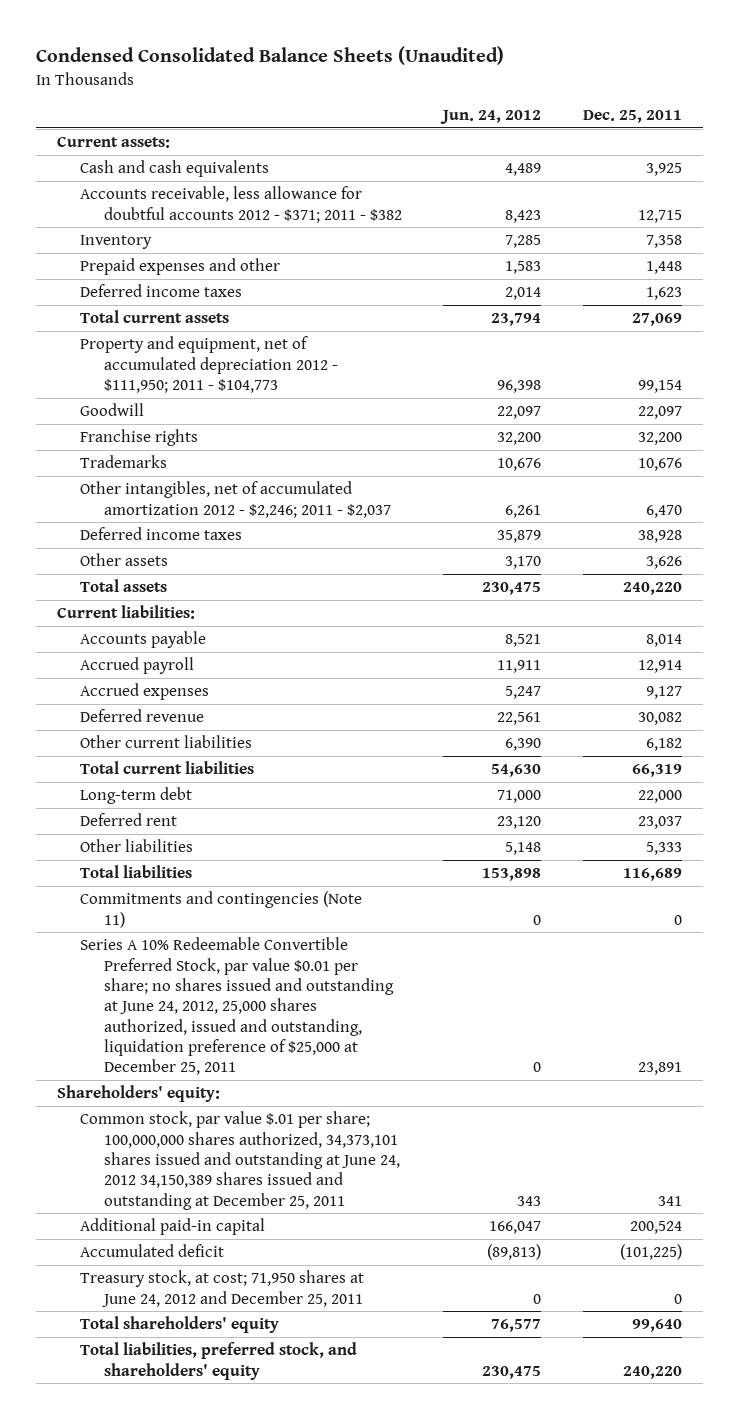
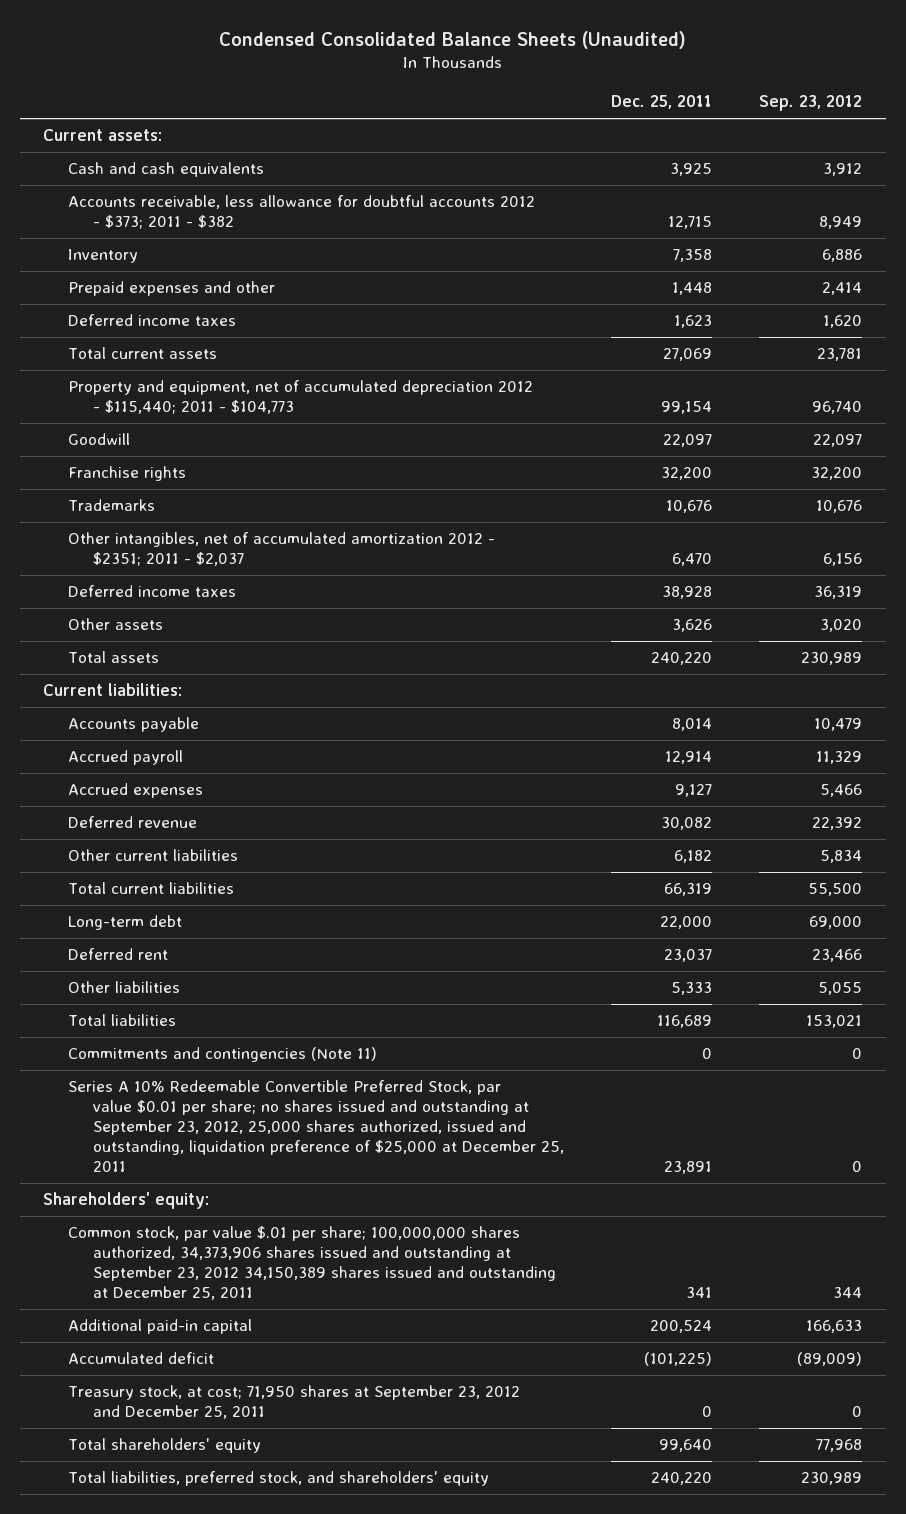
[440,110,542,125] Jun. 24, 2012 -> none
none -> [759,95,863,112] Sep. 23, 2012
[80,186,402,223] Accounts receivable, less allowance for doubtful accounts 2012 - $371; 2011 - $382 -> [68,195,536,230] Accounts receivable, less allowance for doubtful accounts 2012 - $373; 2011 - $382
[80,336,338,393] Property and equipment, net of accumulated depreciation 2012 - $111,950; 2011 - $104,773 -> [68,380,534,415] Property and equipment, net of accumulated depreciation 2012 - $115,440; 2011 - $104,773
[80,481,391,518] Other intangibles, net of accumulated amortization 2012 - $2,246; 2011 - $2,037 -> [68,532,496,567] Other intangibles, net of accumulated amortization 2012 - $2351; 2011 - $2,037
[80,937,394,1076] Series A 10% Redeemable Convertible Preferred Stock, par value $0.01 per share; no shares issued and outstanding at June 24, 2012, 25,000 shares authorized, issued and outstanding, liquidation preference of $25,000 at December 25, 2011 -> [68,1080,565,1173] Series A 10% Redeemable Convertible Preferred Stock, par value $0.01 per share; no shares issued and outstanding at September 23, 2012, 25,000 shares authorized, issued and outstanding, liquidation preference of $25,000 at December 25, 2011
[80,1111,400,1210] Common stock, par value $.01 per share; 100,000,000 shares authorized, 34,373,101 shares issued and outstanding at June 24, 2012 34,150,389 shares issued and outstanding at December 25, 2011 -> [68,1226,557,1301] Common stock, par value $.01 per share; 100,000,000 shares authorized, 34,373,906 shares issued and outstanding at September 23, 2012 34,150,389 shares issued and outstanding at December 25, 2011
[80,1270,365,1307] Treasury stock, at cost; 71,950 shares at June 24, 2012 and December 25, 2011 -> [68,1385,521,1420] Treasury stock, at cost; 71,950 shares at September 23, 2012 and December 25, 2011

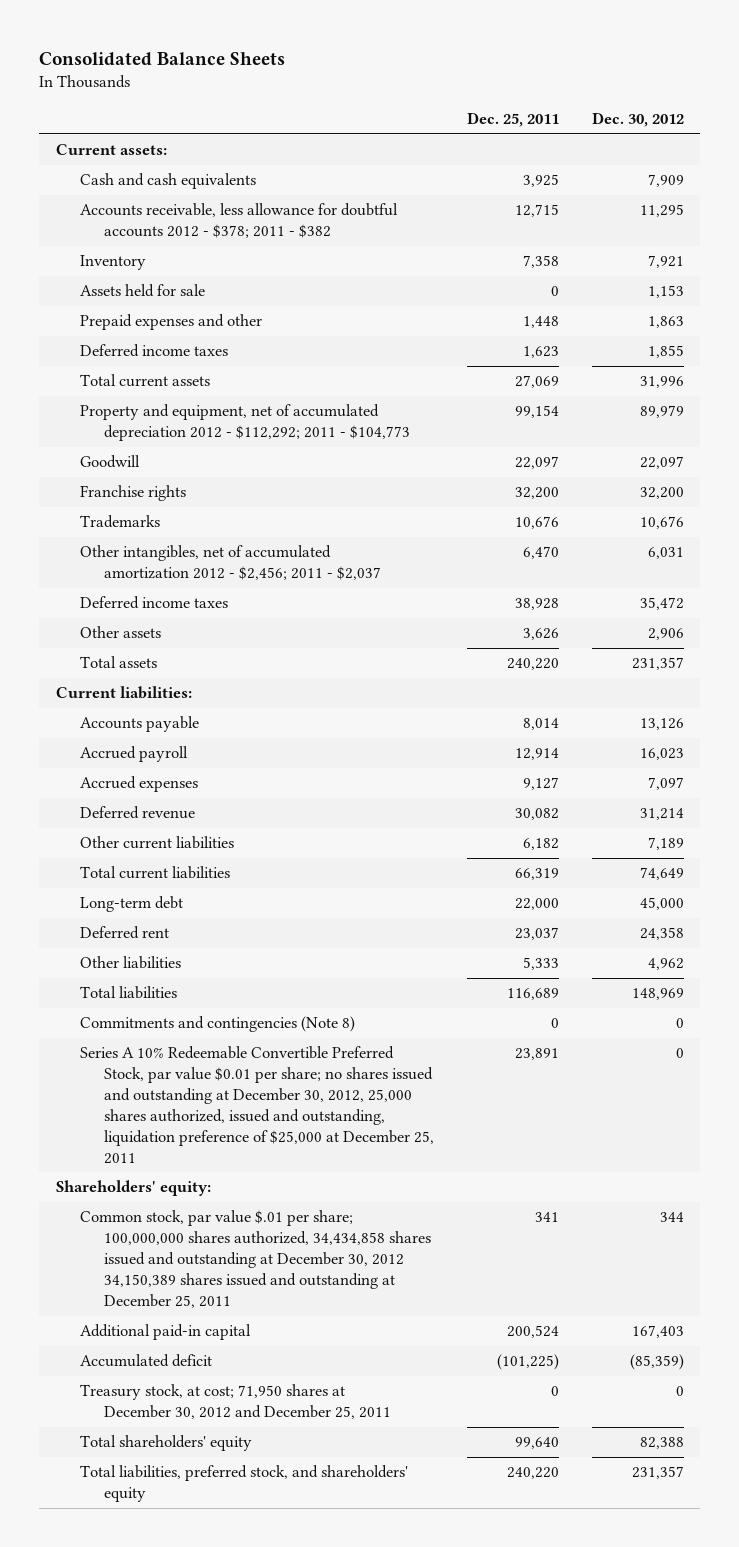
[218,30,686,49] Condensed Consolidated Balance Sheets (Unaudited) -> [39,51,286,66] Consolidated Balance Sheets
[759,95,863,112] Sep. 23, 2012 -> none
none -> [591,111,684,127] Dec. 30, 2012
[68,195,536,230] Accounts receivable, less allowance for doubtful accounts 2012 - $373; 2011 - $382 -> [79,203,398,239] Accounts receivable, less allowance for doubtful accounts 2012 - $378; 2011 - $382
none -> [79,284,205,298] Assets held for sale
[68,380,534,415] Property and equipment, net of accumulated depreciation 2012 - $115,440; 2011 - $104,773 -> [79,404,411,442] Property and equipment, net of accumulated depreciation 2012 - $112,292; 2011 - $104,773
[68,532,496,567] Other intangibles, net of accumulated amortization 2012 - $2351; 2011 - $2,037 -> [79,545,382,581] Other intangibles, net of accumulated amortization 2012 - $2,456; 2011 - $2,037
[68,1047,378,1063] Commitments and contingencies (Note 11) -> [79,1016,355,1033] Commitments and contingencies (Note 8)
[68,1080,565,1173] Series A 10% Redeemable Convertible Preferred Stock, par value $0.01 per share; no shares issued and outstanding at September 23, 2012, 25,000 shares authorized, issued and outstanding, liquidation preference of $25,000 at December 25, 2011 -> [79,1046,435,1164] Series A 10% Redeemable Convertible Preferred Stock, par value $0.01 per share; no shares issued and outstanding at December 30, 2012, 25,000 shares authorized, issued and outstanding, liquidation preference of $25,000 at December 25, 2011
[68,1226,557,1301] Common stock, par value $.01 per share; 100,000,000 shares authorized, 34,373,906 shares issued and outstanding at September 23, 2012 34,150,389 shares issued and outstanding at December 25, 2011 -> [79,1210,432,1308] Common stock, par value $.01 per share; 100,000,000 shares authorized, 34,434,858 shares issued and outstanding at December 30, 2012 34,150,389 shares issued and outstanding at December 25, 2011
[68,1385,521,1420] Treasury stock, at cost; 71,950 shares at September 23, 2012 and December 25, 2011 -> [79,1384,392,1420] Treasury stock, at cost; 71,950 shares at December 30, 2012 and December 25, 2011

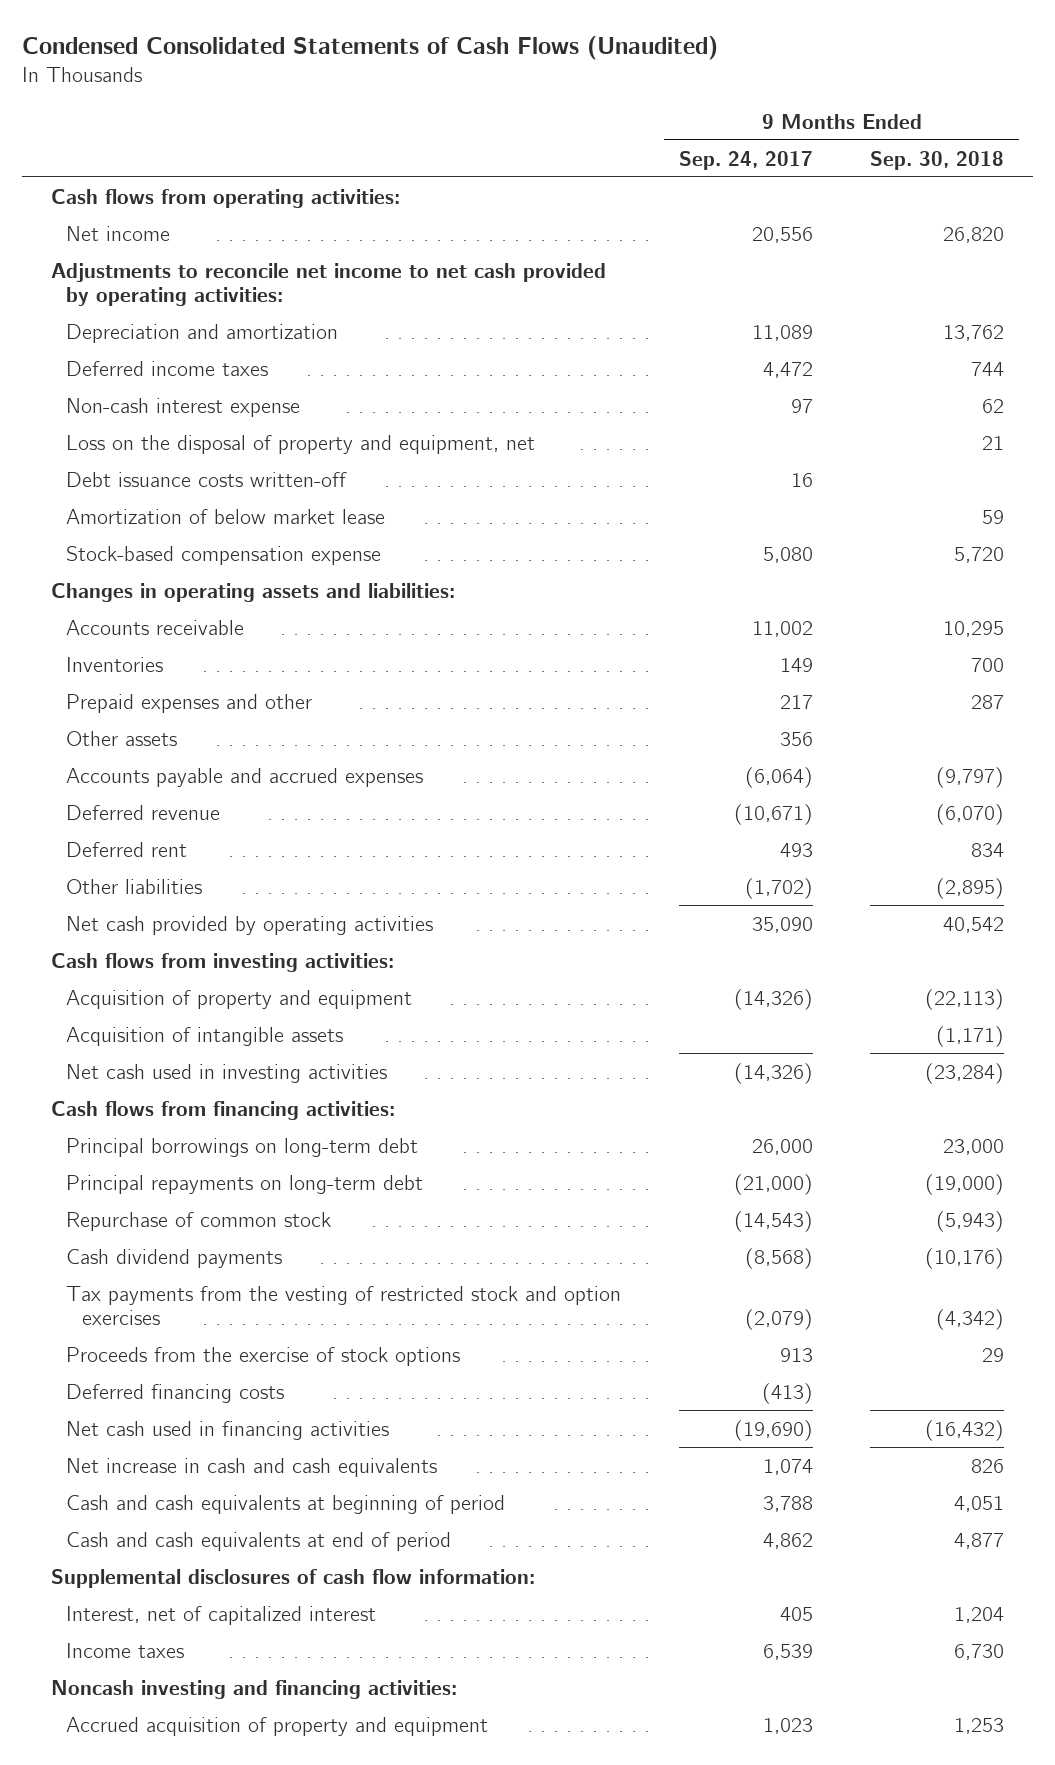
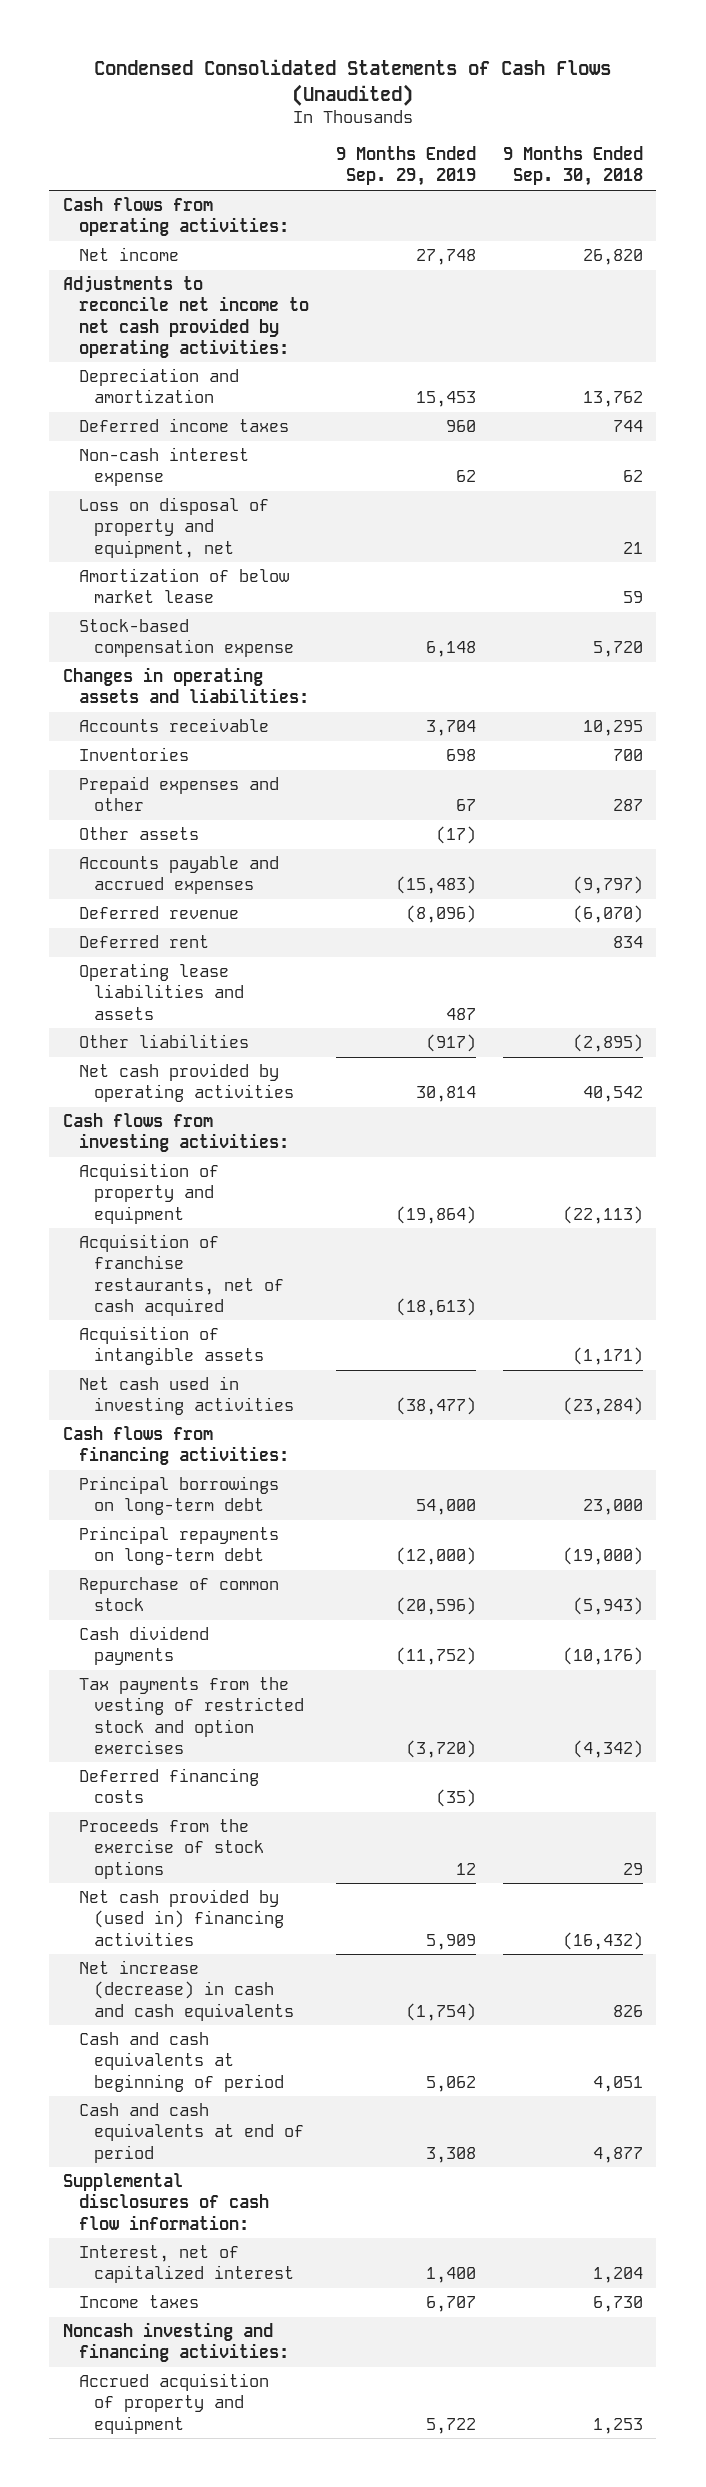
[678,150,813,170] Sep. 24, 2017 -> none
none -> [335,146,476,187] 9 Months Ended Sep. 29, 2019
[66,471,348,487] Debt issuance costs written-off -> none
[66,434,536,454] Loss on the disposal of property and equipment, net -> [78,497,269,558] Loss on disposal of property and equipment, net
none -> [78,963,245,1020] Operating lease liabilities and assets
none -> [78,1234,285,1316] Acquisition of franchise restaurants, net of cash acquired
[66,1346,461,1366] Proceeds from the exercise of stock options -> [78,1819,265,1879] Proceeds from the exercise of stock options
[66,1420,390,1440] Net cash used in financing activities -> [78,1889,285,1946] Net cash provided by (used in) financing activities
[66,1457,438,1477] Net increase in cash and cash equivalents -> [78,1960,295,2021] Net increase (decrease) in cash and cash equivalents

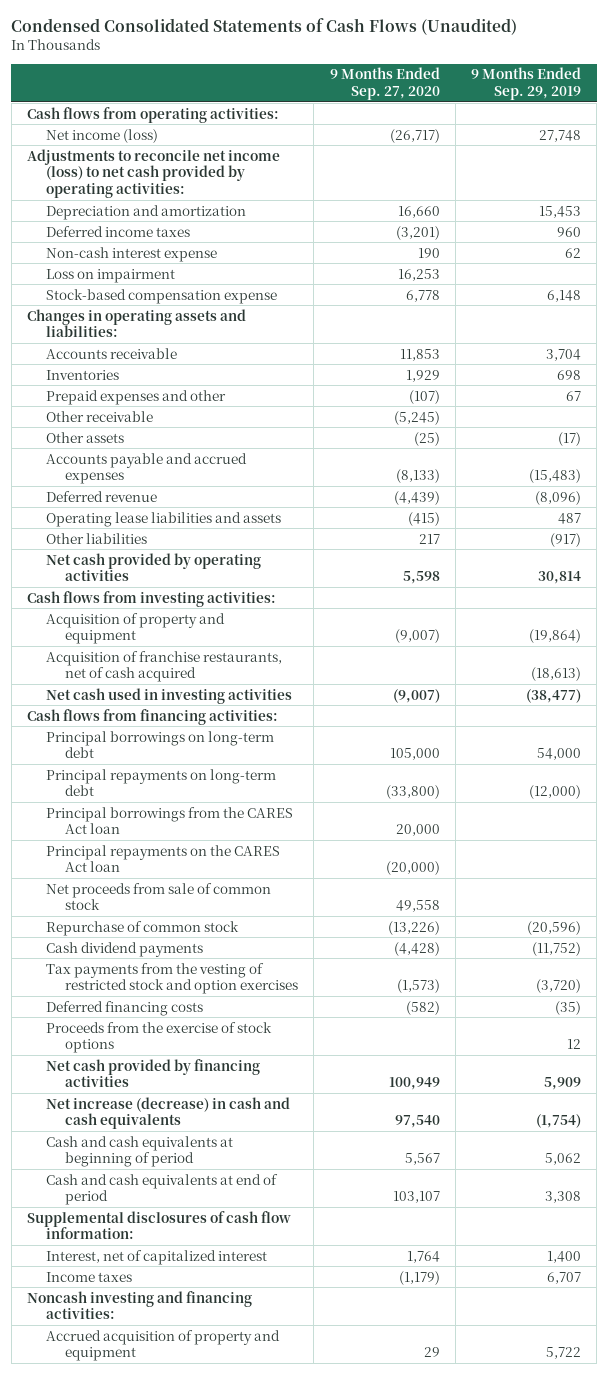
[502,146,643,187] 9 Months Ended Sep. 30, 2018 -> none
none -> [329,67,440,100] 9 Months Ended Sep. 27, 2020
[78,247,179,262] Net income -> [45,128,158,143] Net income (loss)
[62,275,309,358] Adjustments to reconcile net income to net cash provided by operating activities: -> [26,148,280,198] Adjustments to reconcile net income (loss) to net cash provided by operating activities:
[78,497,269,558] Loss on disposal of property and equipment, net -> none
[78,568,289,604] Amortization of below market lease -> none
none -> [45,268,175,283] Loss on impairment
none -> [45,410,153,422] Other receivable
[78,935,209,949] Deferred rent -> none
[78,1326,265,1366] Acquisition of intangible assets -> none
none -> [45,806,293,835] Principal borrowings from the CARES Act loan
none -> [45,844,280,873] Principal repayments on the CARES Act loan
none -> [45,882,271,911] Net proceeds from sale of common stock
[78,1889,285,1946] Net cash provided by (used in) financing activities -> [45,1058,260,1088] Net cash provided by financing activities

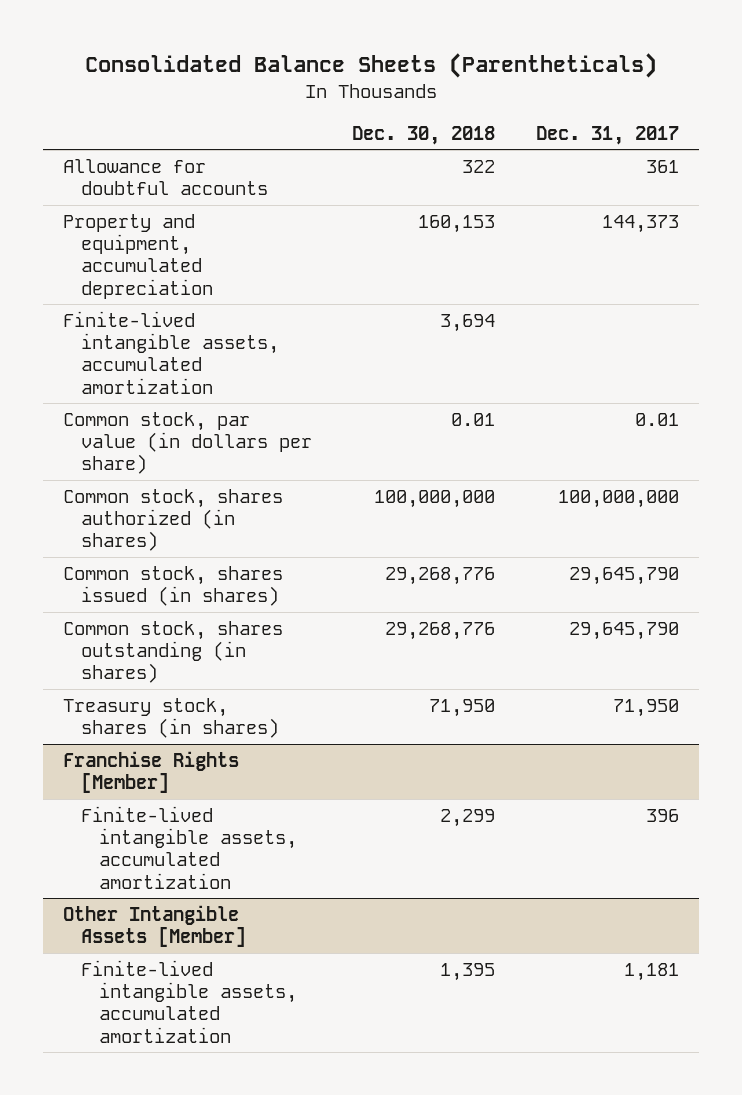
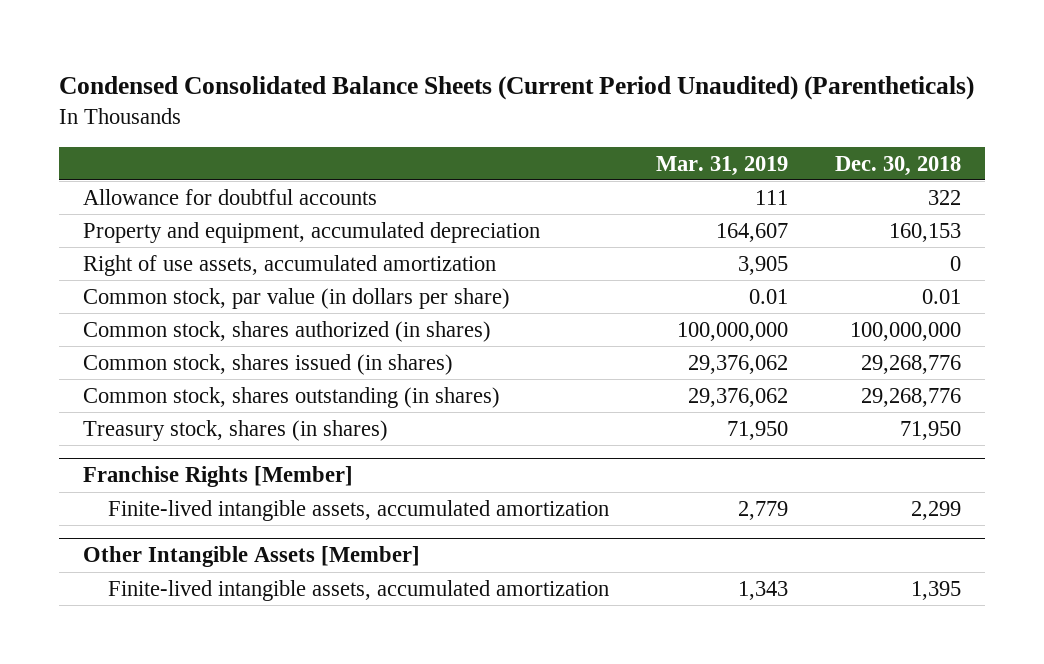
[85,53,658,79] Consolidated Balance Sheets (Parentheticals) -> [59,76,975,101] Condensed Consolidated Balance Sheets (Current Period Unaudited) (Parentheticals)
[535,125,679,145] Dec. 31, 2017 -> none
none -> [655,155,788,176] Mar. 31, 2019
[63,310,280,394] Finite-lived intangible assets, accumulated amortization -> none
none -> [83,254,497,276] Right of use assets, accumulated amortization

